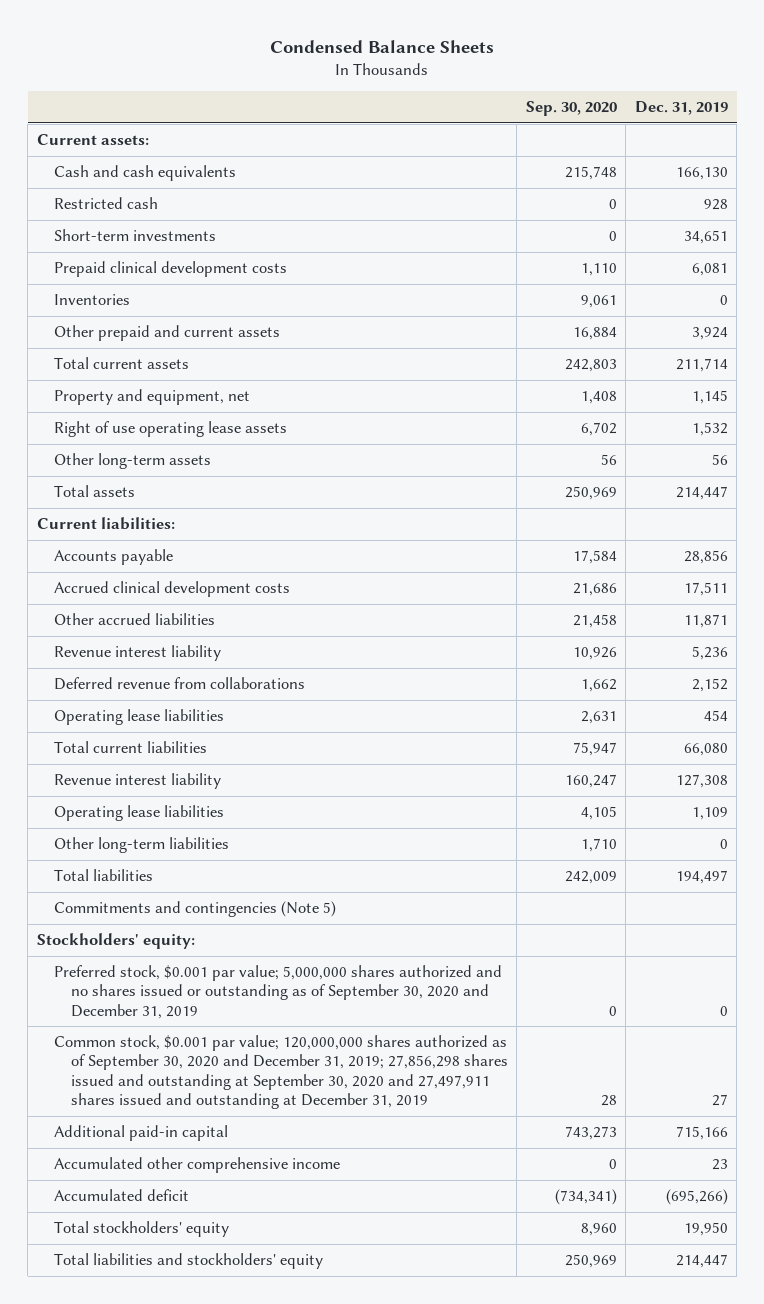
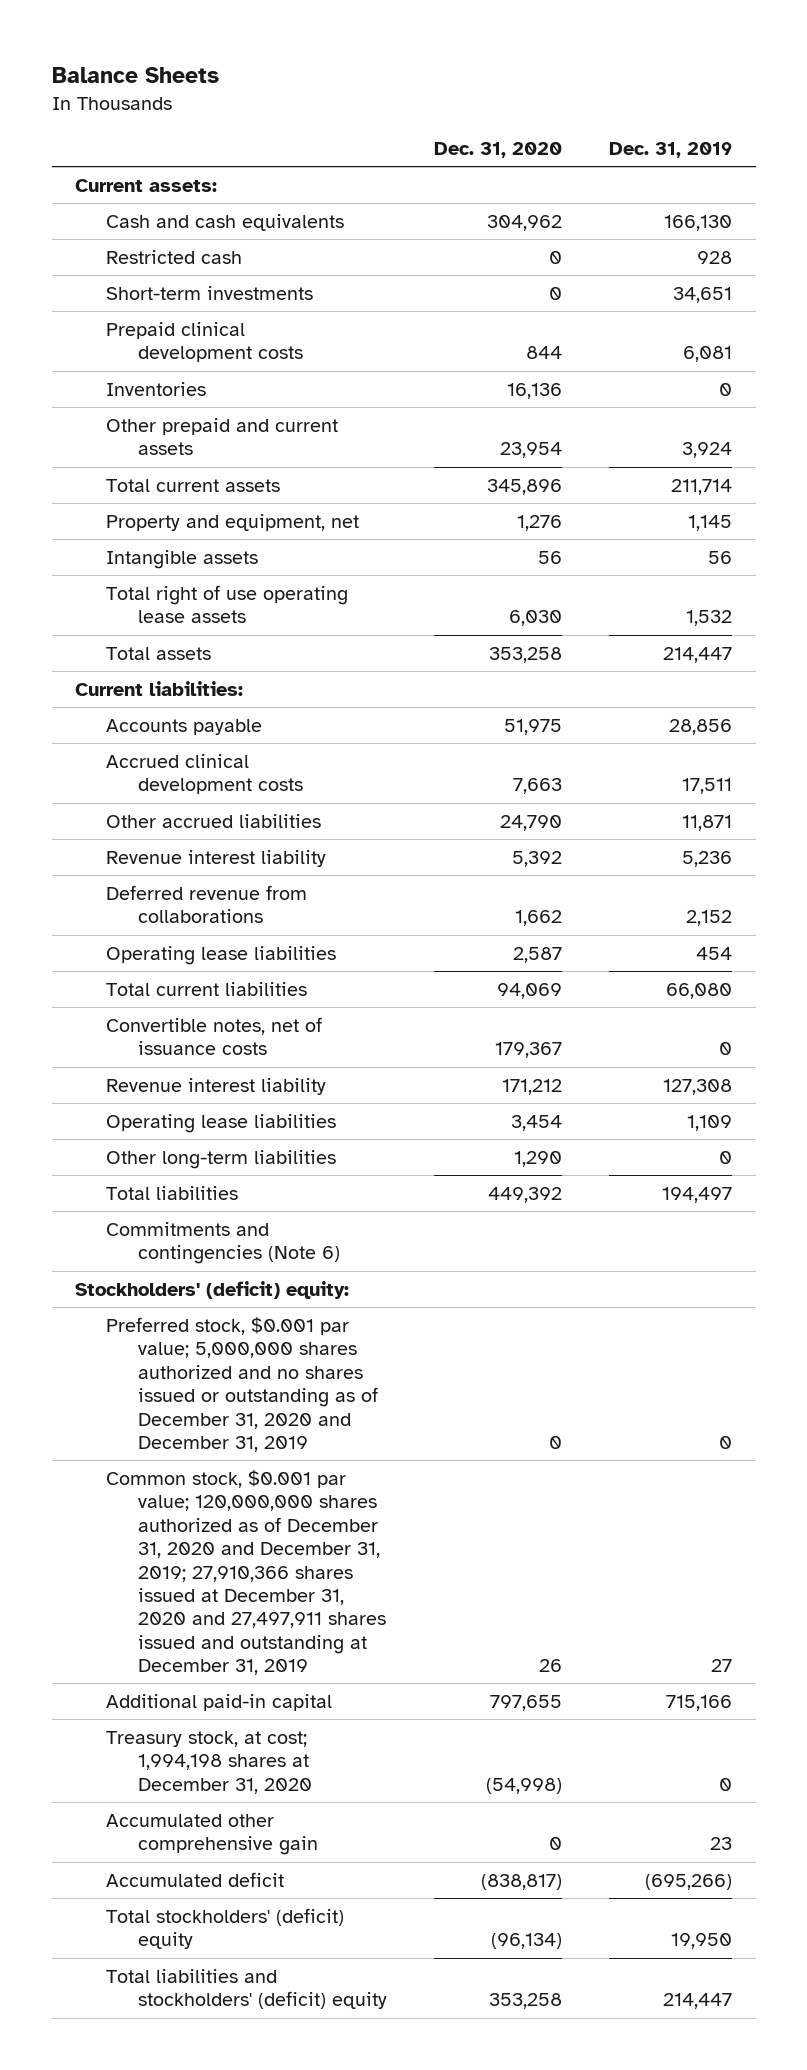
[270,39,495,53] Condensed Balance Sheets -> [51,66,219,83] Balance Sheets
[525,101,617,117] Sep. 30, 2020 -> none
none -> [433,141,562,158] Dec. 31, 2020
[53,453,211,470] Other long-term assets -> none
none -> [106,549,259,569] Intangible assets
[53,421,287,438] Right of use operating lease assets -> [106,584,349,624] Total right of use operating lease assets
none -> [106,1016,323,1056] Convertible notes, net of issuance costs
[53,901,336,918] Commitments and contingencies (Note 5) -> [106,1221,340,1265] Commitments and contingencies (Note 6)
[36,933,195,950] Stockholders' equity: -> [75,1280,350,1299] Stockholders' (deficit) equity:
[53,965,502,1019] Preferred stock, $0.001 par value; 5,000,000 shares authorized and no shares issued or outstanding as of September 30, 2020 and December 31, 2019 -> [106,1316,378,1452] Preferred stock, $0.001 par value; 5,000,000 shares authorized and no shares issued or outstanding as of December 31, 2020 and December 31, 2019
[53,1035,508,1110] Common stock, $0.001 par value; 120,000,000 shares authorized as of September 30, 2020 and December 31, 2019; 27,856,298 shares issued and outstanding at September 30, 2020 and 27,497,911 shares issued and outstanding at December 31, 2019 -> [106,1469,386,1676] Common stock, $0.001 par value; 120,000,000 shares authorized as of December 31, 2020 and December 31, 2019; 27,910,366 shares issued at December 31, 2020 and 27,497,911 shares issued and outstanding at December 31, 2019
none -> [106,1730,312,1794] Treasury stock, at cost; 1,994,198 shares at December 31, 2020
[53,1157,340,1174] Accumulated other comprehensive income -> [106,1813,318,1856] Accumulated other comprehensive gain
[53,1221,229,1238] Total stockholders' equity -> [106,1907,345,1950] Total stockholders' (deficit) equity
[53,1253,323,1270] Total liabilities and stockholders' equity -> [106,1968,387,2010] Total liabilities and stockholders' (deficit) equity

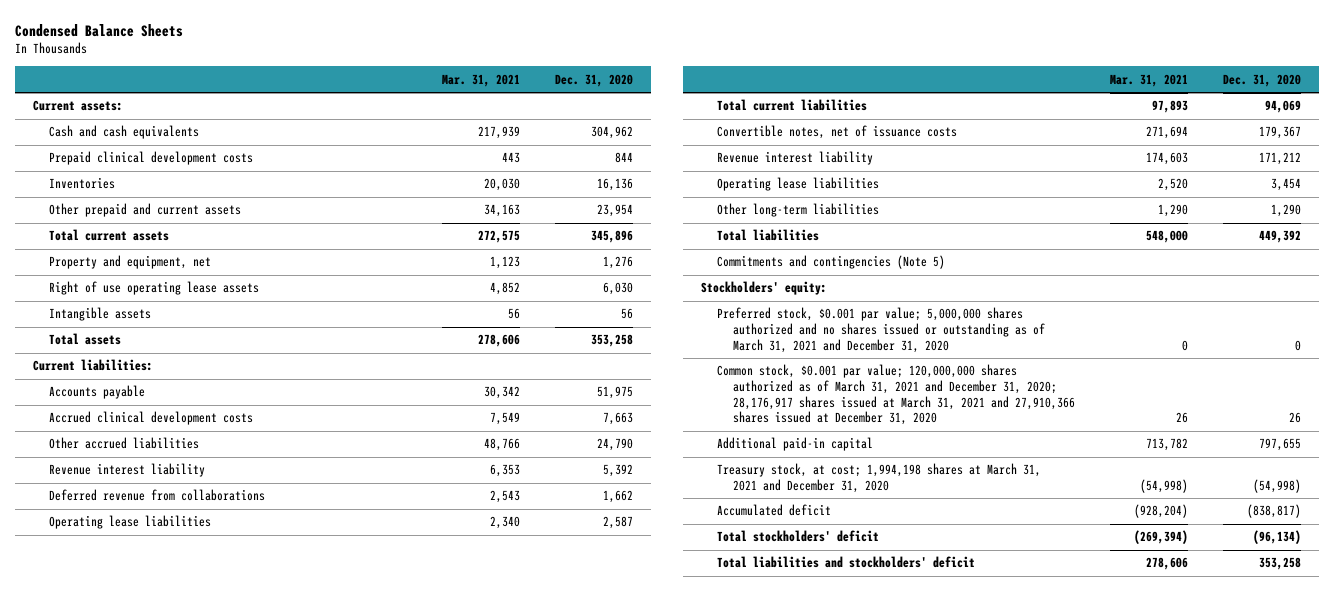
[51,66,219,83] Balance Sheets -> [15,23,184,37] Condensed Balance Sheets
[609,141,733,158] Dec. 31, 2019 -> none
none -> [441,73,520,87] Mar. 31, 2021
[106,249,243,264] Restricted cash -> none
[106,285,314,300] Short-term investments -> none
none -> [48,281,259,296] Right of use operating lease assets
[106,584,349,624] Total right of use operating lease assets -> none
[106,1221,340,1265] Commitments and contingencies (Note 6) -> [716,255,945,270] Commitments and contingencies (Note 5)
[75,1280,350,1299] Stockholders' (deficit) equity: -> [701,281,828,296] Stockholders' equity:
[106,1316,378,1452] Preferred stock, $0.001 par value; 5,000,000 shares authorized and no shares issued or outstanding as of December 31, 2020 and December 31, 2019 -> [716,307,1045,353] Preferred stock, $0.001 par value; 5,000,000 shares authorized and no shares issued or outstanding as of March 31, 2021 and December 31, 2020
[106,1469,386,1676] Common stock, $0.001 par value; 120,000,000 shares authorized as of December 31, 2020 and December 31, 2019; 27,910,366 shares issued at December 31, 2020 and 27,497,911 shares issued and outstanding at December 31, 2019 -> [716,364,1075,426] Common stock, $0.001 par value; 120,000,000 shares authorized as of March 31, 2021 and December 31, 2020; 28,176,917 shares issued at March 31, 2021 and 27,910,366 shares issued at December 31, 2020
[106,1813,318,1856] Accumulated other comprehensive gain -> none
[106,1730,312,1794] Treasury stock, at cost; 1,994,198 shares at December 31, 2020 -> [716,463,1041,494] Treasury stock, at cost; 1,994,198 shares at March 31, 2021 and December 31, 2020
[106,1907,345,1950] Total stockholders' (deficit) equity -> [716,530,879,543] Total stockholders' deficit
[106,1968,387,2010] Total liabilities and stockholders' (deficit) equity -> [716,556,975,569] Total liabilities and stockholders' deficit

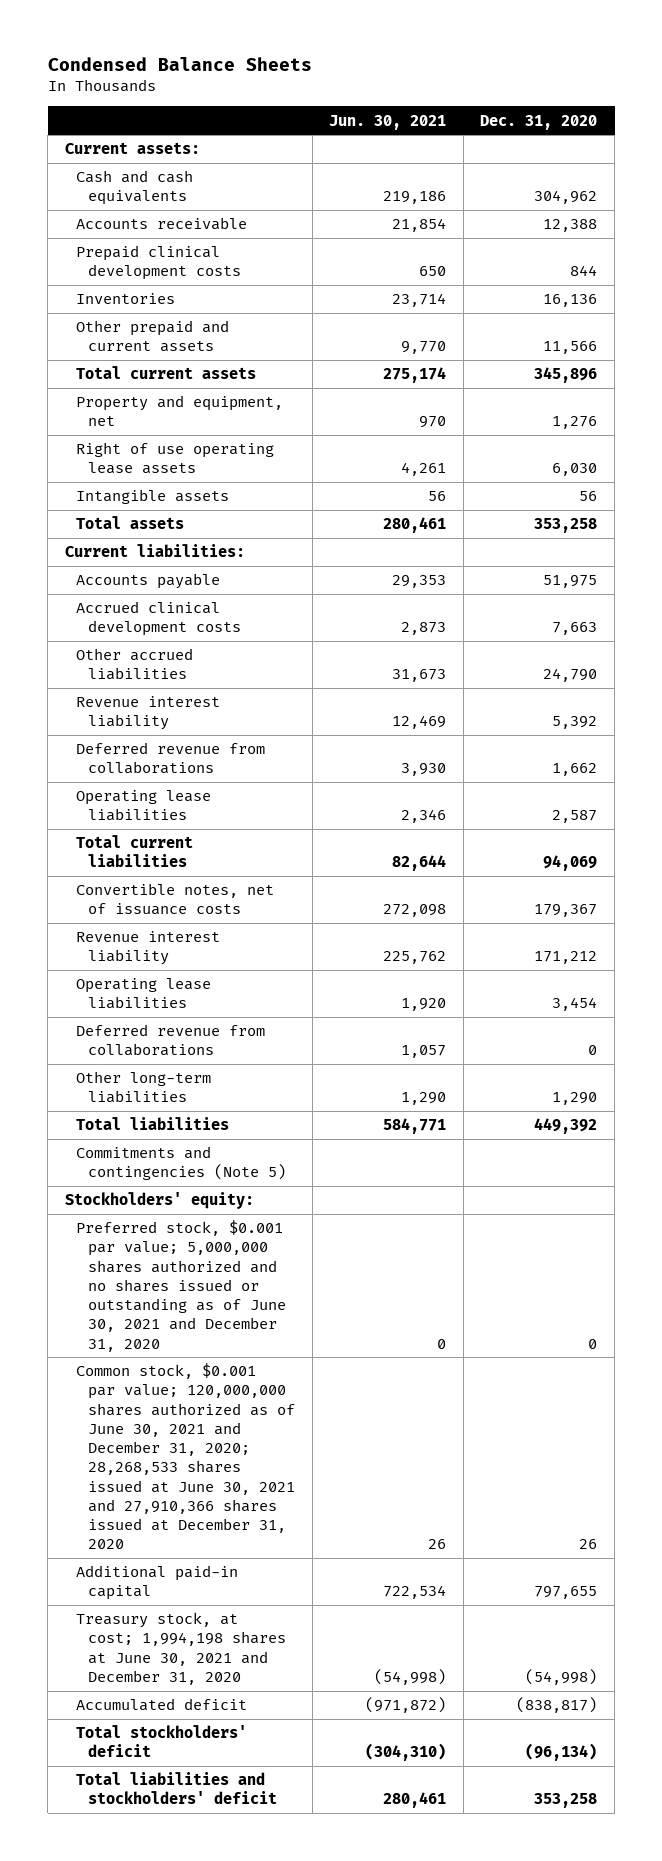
[441,73,520,87] Mar. 31, 2021 -> none
none -> [329,114,447,130] Jun. 30, 2021
none -> [76,217,248,231] Accounts receivable
[597,204,634,218] 23,954 -> [543,341,598,355] 11,566
none -> [76,1024,266,1057] Deferred revenue from collaborations
[716,307,1045,353] Preferred stock, $0.001 par value; 5,000,000 shares authorized and no shares issued or outstanding as of March 31, 2021 and December 31, 2020 -> [76,1220,286,1352] Preferred stock, $0.001 par value; 5,000,000 shares authorized and no shares issued or outstanding as of June 30, 2021 and December 31, 2020
[716,364,1075,426] Common stock, $0.001 par value; 120,000,000 shares authorized as of March 31, 2021 and December 31, 2020; 28,176,917 shares issued at March 31, 2021 and 27,910,366 shares issued at December 31, 2020 -> [76,1363,295,1550] Common stock, $0.001 par value; 120,000,000 shares authorized as of June 30, 2021 and December 31, 2020; 28,268,533 shares issued at June 30, 2021 and 27,910,366 shares issued at December 31, 2020
[716,463,1041,494] Treasury stock, at cost; 1,994,198 shares at March 31, 2021 and December 31, 2020 -> [76,1612,286,1685] Treasury stock, at cost; 1,994,198 shares at June 30, 2021 and December 31, 2020

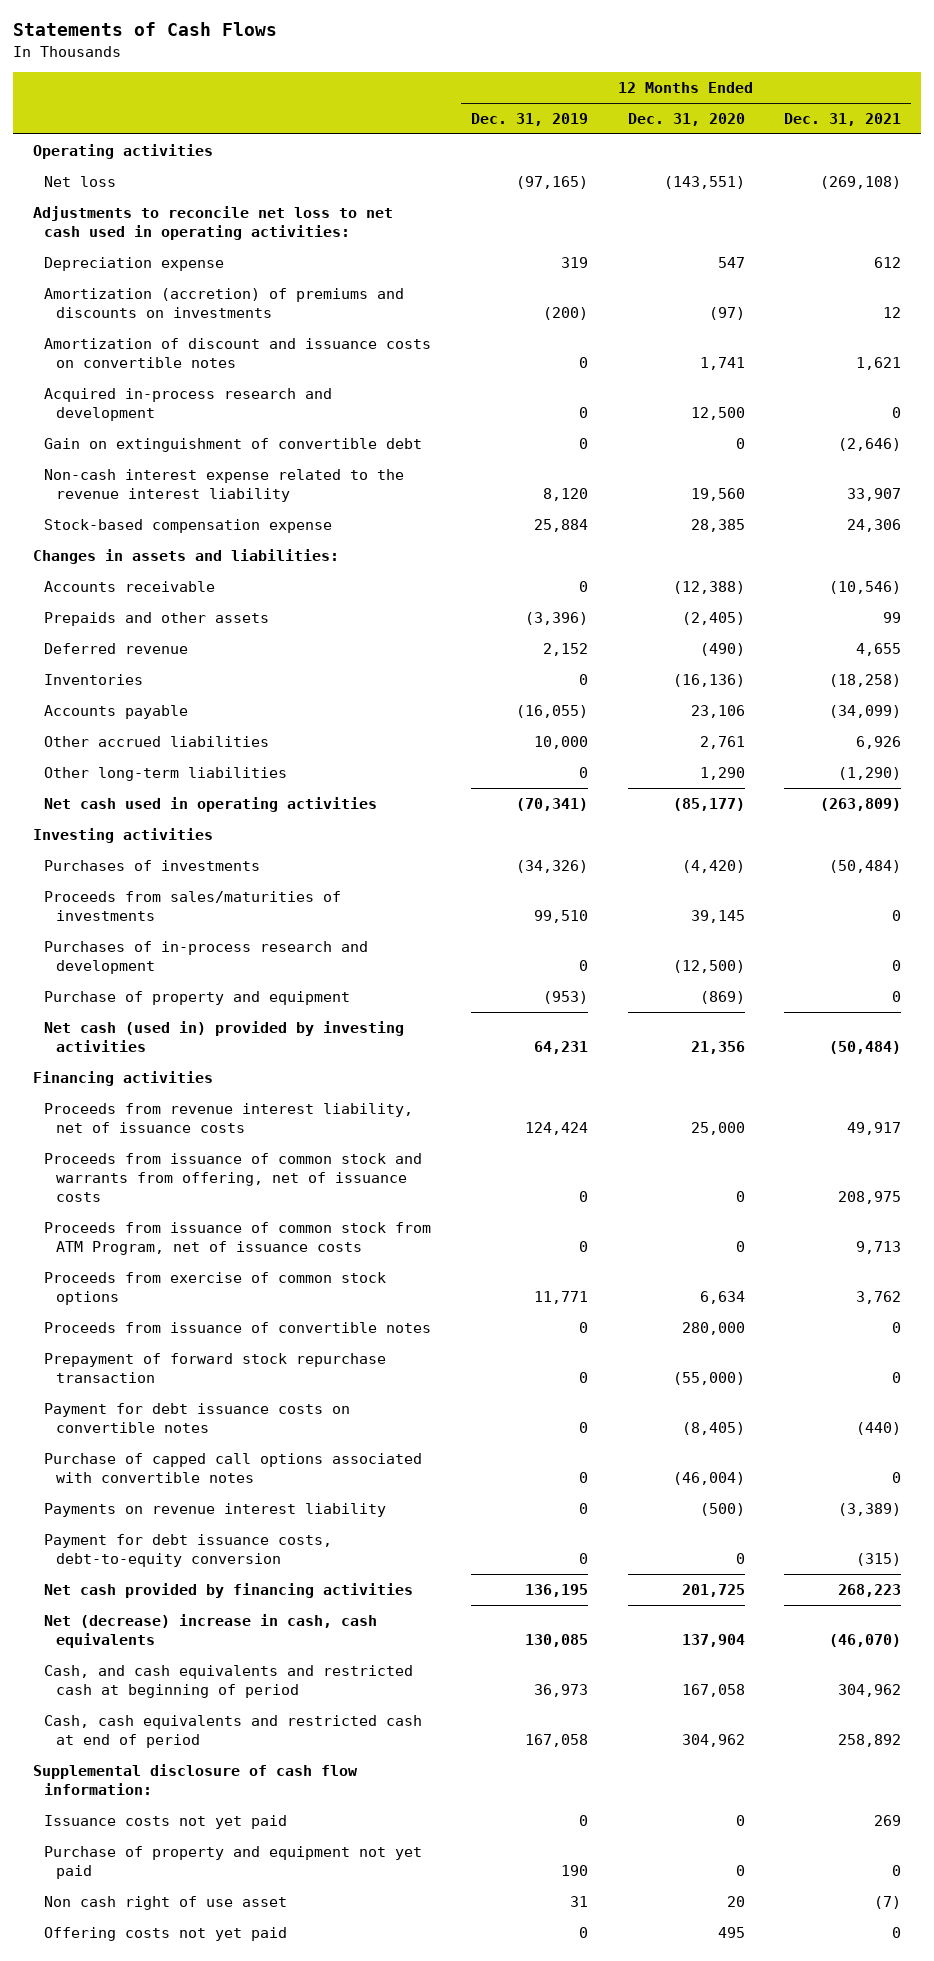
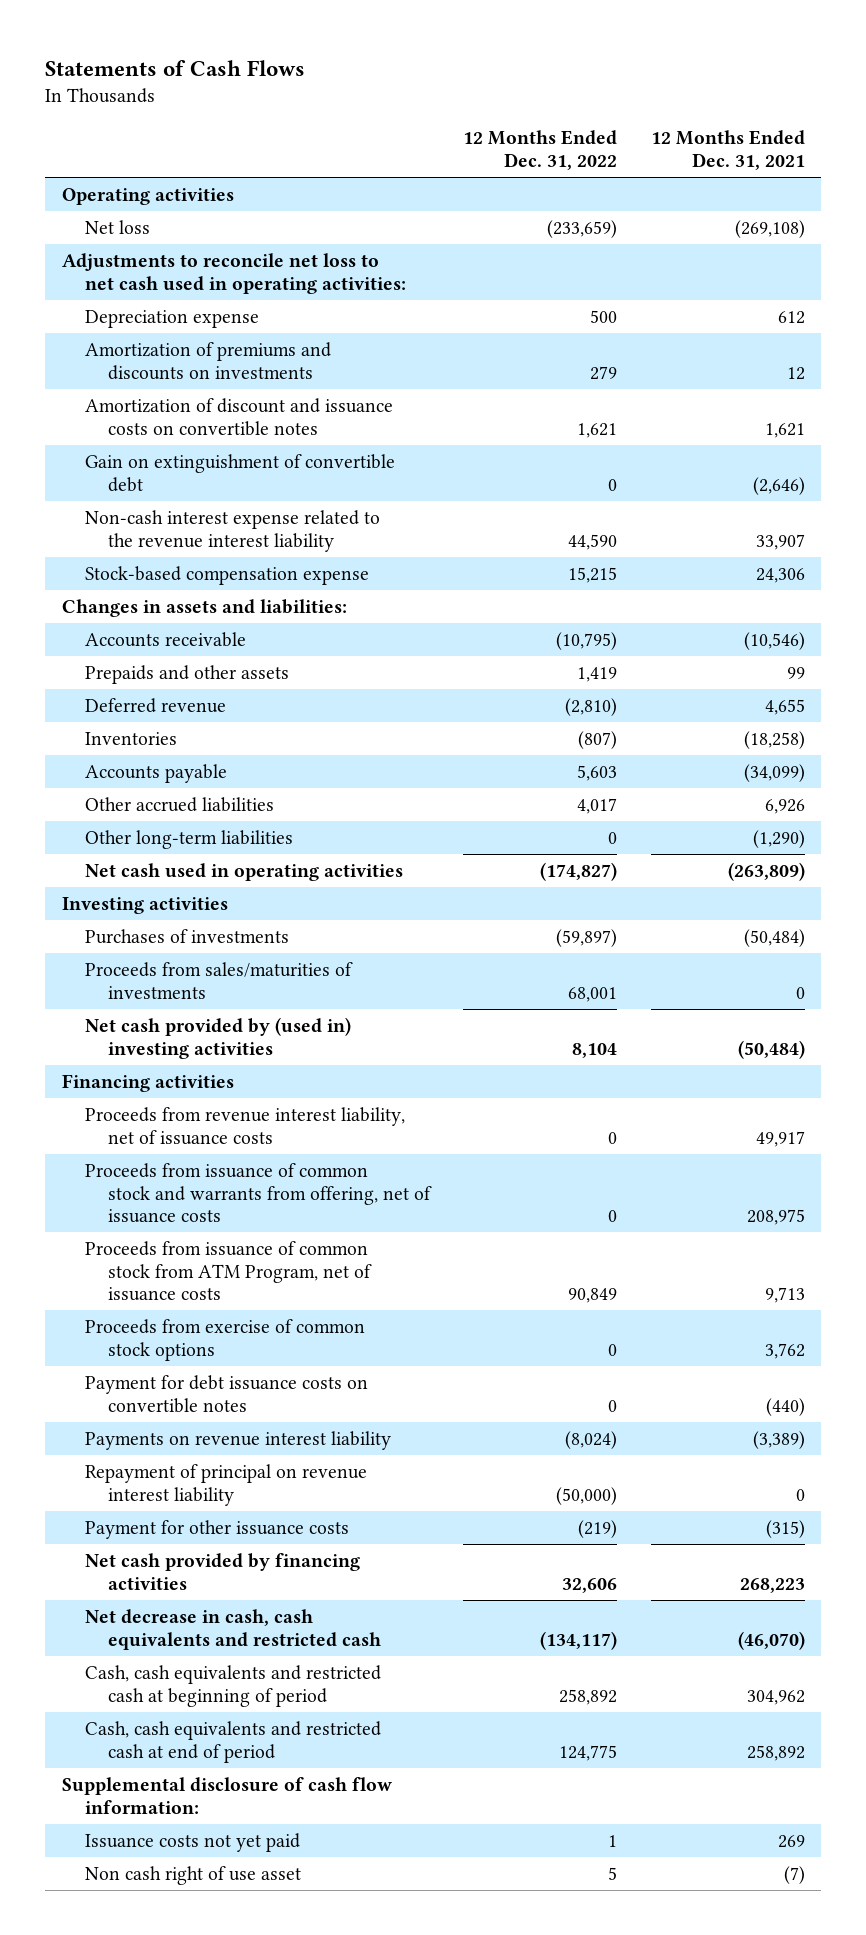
[470,113,588,127] Dec. 31, 2019 -> none
[627,113,745,127] Dec. 31, 2020 -> none
none -> [463,130,618,171] 12 Months Ended Dec. 31, 2022
[44,288,405,318] Amortization (accretion) of premiums and discounts on investments -> [84,341,331,380] Amortization of premiums and discounts on investments
[44,388,333,421] Acquired in-process research and development -> none
[44,941,369,974] Purchases of in-process research and development -> none
[44,991,351,1006] Purchase of property and equipment -> none
[44,1021,405,1052] Net cash (used in) provided by investing activities -> [84,1016,351,1059] Net cash provided by (used in) investing activities
[44,1322,432,1334] Proceeds from issuance of convertible notes -> none
[44,1353,387,1383] Prepayment of forward stock repurchase transaction -> none
[44,1453,423,1483] Purchase of capped call options associated with convertible notes -> none
none -> [84,1463,367,1506] Repayment of principal on revenue interest liability
[44,1534,333,1567] Payment for debt issuance costs, debt-to-equity conversion -> [84,1519,349,1539] Payment for other issuance costs
[44,1614,378,1648] Net (decrease) increase in cash, cash equivalents -> [84,1608,382,1650] Net decrease in cash, cash equivalents and restricted cash
[44,1665,414,1698] Cash, and cash equivalents and restricted cash at beginning of period -> [84,1664,381,1707] Cash, cash equivalents and restricted cash at beginning of period
[44,1846,423,1879] Purchase of property and equipment not yet paid -> none
[44,1927,288,1942] Offering costs not yet paid -> none

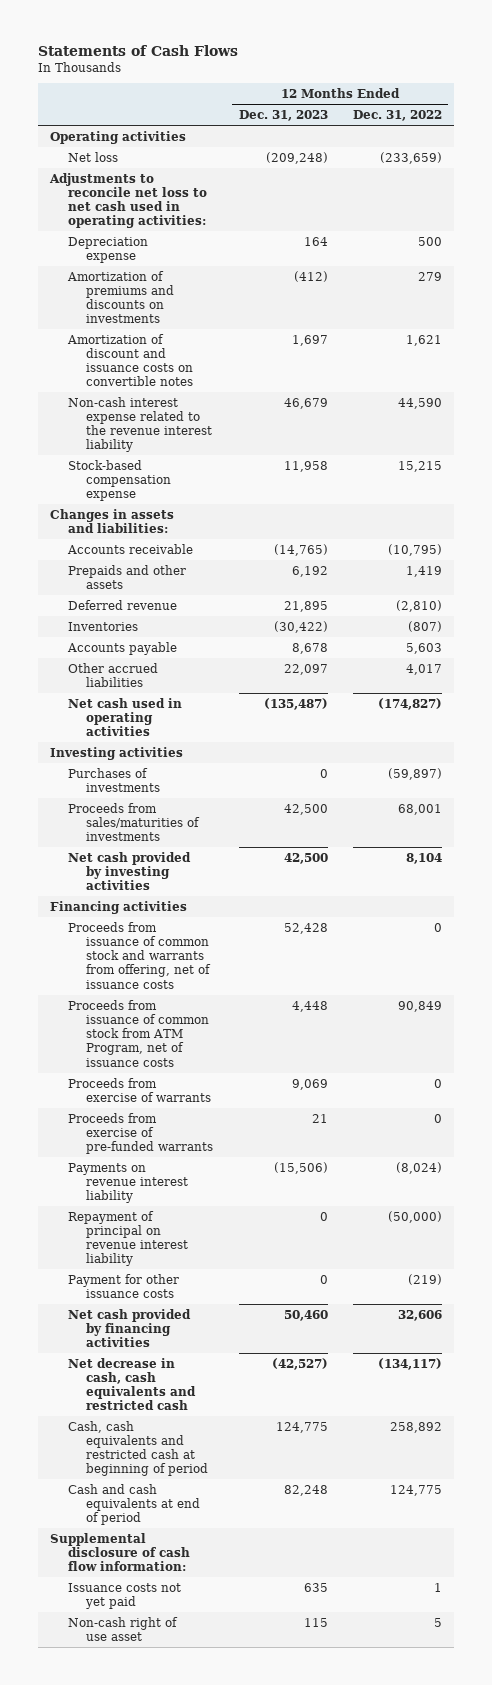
[650,130,805,171] 12 Months Ended Dec. 31, 2021 -> none
none -> [238,109,328,121] Dec. 31, 2023
[84,453,395,492] Gain on extinguishment of convertible debt -> none
[84,829,293,849] Other long-term liabilities -> none
[84,1016,351,1059] Net cash provided by (used in) investing activities -> [68,851,192,891] Net cash provided by investing activities
[84,1106,405,1145] Proceeds from revenue interest liability, net of issuance costs -> none
[84,1374,368,1413] Payment for debt issuance costs on convertible notes -> none
[84,1318,365,1361] Proceeds from exercise of common stock options -> [68,1077,212,1102] Proceeds from exercise of warrants
none -> [68,1112,214,1155] Proceeds from exercise of pre-funded warrants
[84,1720,381,1763] Cash, cash equivalents and restricted cash at end of period -> [68,1483,201,1526] Cash and cash equivalents at end of period
[84,1865,301,1885] Non cash right of use asset -> [68,1616,179,1641] Non-cash right of use asset

